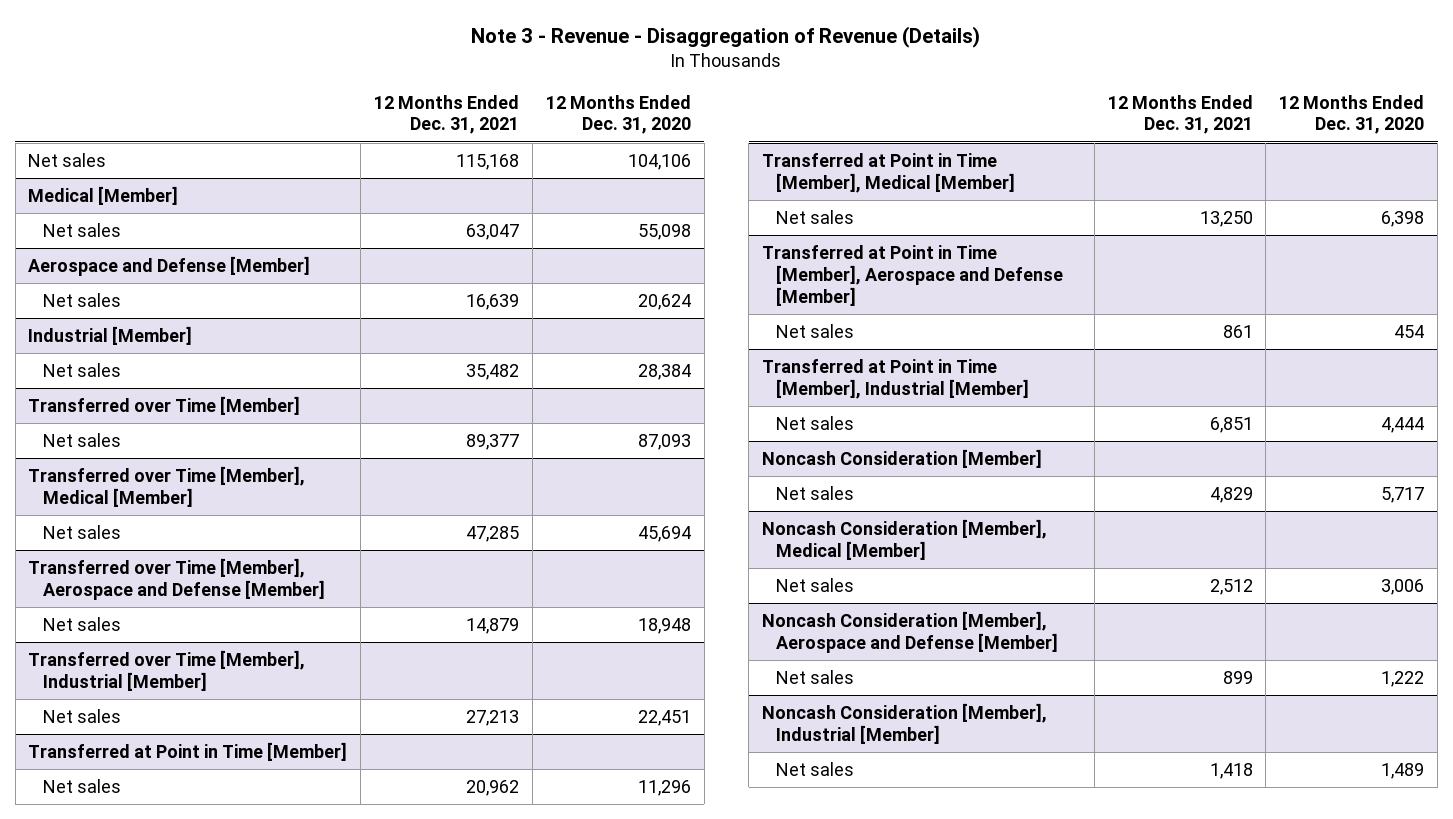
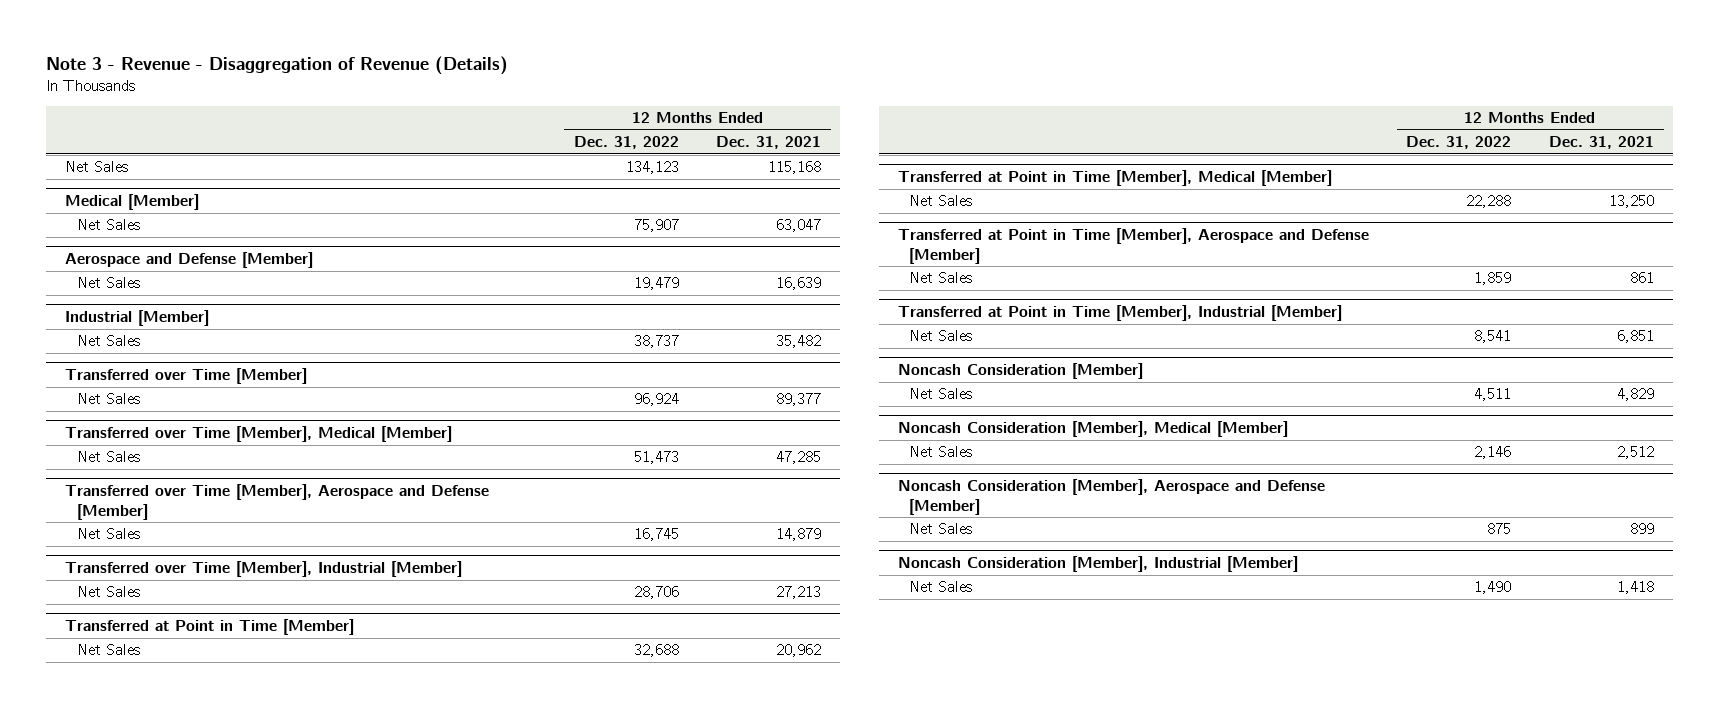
[545,94,691,135] 12 Months Ended Dec. 31, 2020 -> none
none -> [573,135,679,149] Dec. 31, 2022
[28,152,107,167] Net sales -> [64,161,128,173] Net Sales
[42,222,121,237] Net sales -> [76,219,140,231] Net Sales
[42,292,121,307] Net sales -> [76,277,140,289] Net Sales
[42,362,121,377] Net sales -> [76,335,140,347] Net Sales
[42,432,121,447] Net sales -> [76,393,140,405] Net Sales
[42,524,121,539] Net sales -> [76,451,140,463] Net Sales
[42,616,121,631] Net sales -> [76,528,140,540] Net Sales
[42,708,121,723] Net sales -> [76,586,140,598] Net Sales
[42,778,121,793] Net sales -> [76,644,140,656] Net Sales
[776,209,855,224] Net sales -> [909,195,973,207] Net Sales
[776,323,855,338] Net sales -> [909,272,973,284] Net Sales
[776,415,855,430] Net sales -> [909,330,973,342] Net Sales
[776,485,855,500] Net sales -> [909,388,973,400] Net Sales
[776,577,855,592] Net sales -> [909,446,973,458] Net Sales
[776,669,855,684] Net sales -> [909,523,973,535] Net Sales
[776,761,855,776] Net sales -> [909,581,973,593] Net Sales

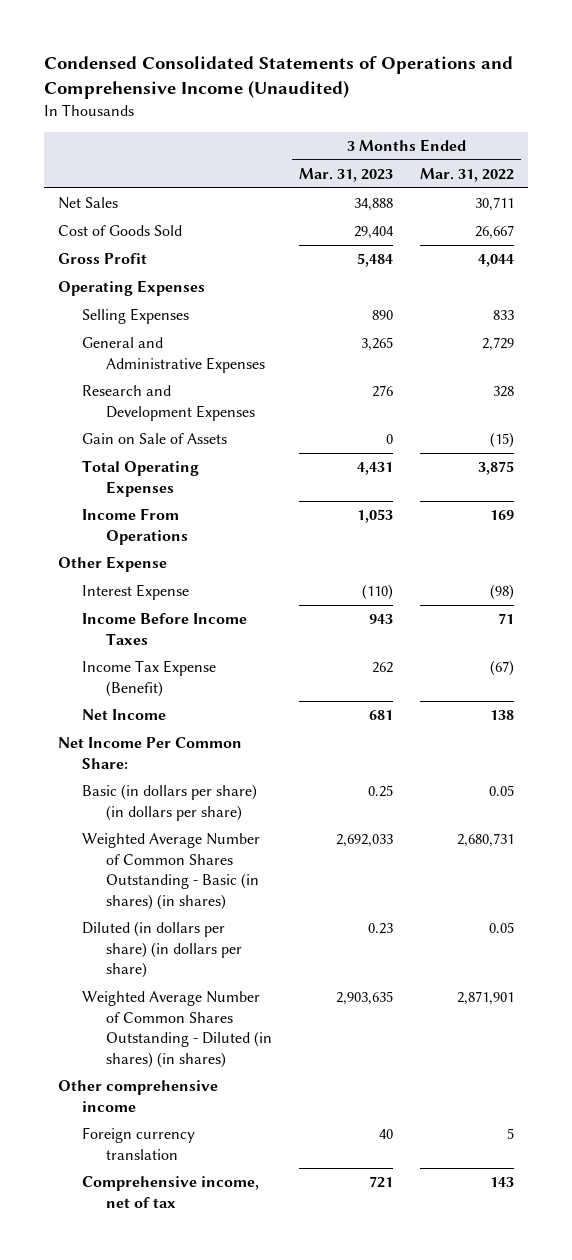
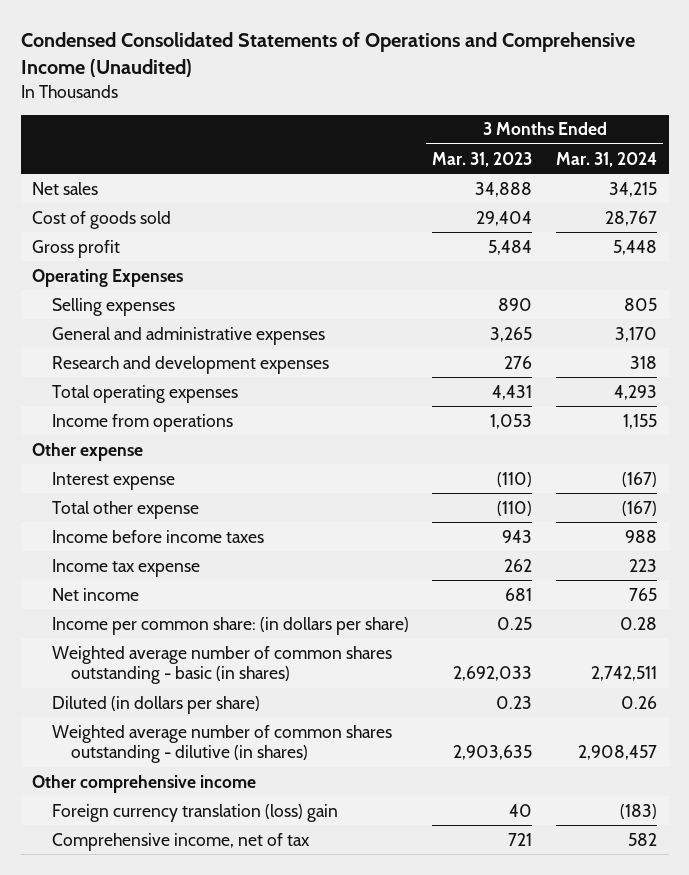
[420,167,515,182] Mar. 31, 2022 -> none
none -> [555,151,657,167] Mar. 31, 2024
[57,197,118,210] Net Sales -> [32,181,99,195] Net sales
[57,225,182,237] Cost of Goods Sold -> [32,210,172,229] Cost of goods sold
[57,253,147,265] Gross Profit -> [32,239,121,258] Gross profit
[81,433,227,445] Gain on Sale of Assets -> none
[57,737,242,769] Net Income Per Common Share: -> none
[81,308,189,325] Selling Expenses -> [51,297,175,316] Selling expenses
[81,337,265,373] General and Administrative Expenses -> [51,326,325,345] General and administrative expenses
[81,385,255,421] Research and Development Expenses -> [51,355,329,374] Research and development expenses
[81,460,199,497] Total Operating Expenses -> [51,384,238,403] Total operating expenses
[81,508,188,545] Income From Operations -> [51,413,233,432] Income from operations
[57,556,167,573] Other Expense -> [32,442,144,461] Other expense
[81,584,189,601] Interest Expense -> [51,471,175,490] Interest expense
none -> [51,500,199,519] Total other expense
[81,613,247,645] Income Before Income Taxes -> [51,529,264,543] Income before income taxes
[81,660,216,697] Income Tax Expense (Benefit) -> [51,558,200,577] Income tax expense
[81,709,166,721] Net Income -> [51,587,139,601] Net income
[81,784,257,821] Basic (in dollars per share) (in dollars per share) -> [51,616,409,635] Income per common share: (in dollars per share)
[81,833,260,910] Weighted Average Number of Common Shares Outstanding - Basic (in shares) (in shares) -> [51,645,392,685] Weighted average number of common shares outstanding - basic (in shares)
[81,921,242,979] Diluted (in dollars per share) (in dollars per share) -> [51,695,260,714] Diluted (in dollars per share)
[81,991,272,1068] Weighted Average Number of Common Shares Outstanding - Diluted (in shares) (in shares) -> [51,724,392,764] Weighted average number of common shares outstanding - dilutive (in shares)
[81,1127,195,1160] Foreign currency translation -> [51,803,338,822] Foreign currency translation (loss) gain

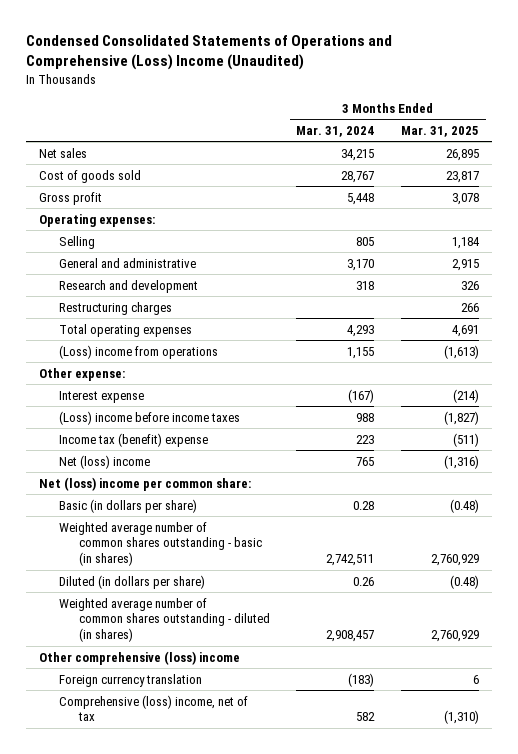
[20,32,635,78] Condensed Consolidated Statements of Operations and Comprehensive Income (Unaudited) -> [25,35,392,71] Condensed Consolidated Statements of Operations and Comprehensive (Loss) Income (Unaudited)
[432,151,533,167] Mar. 31, 2023 -> none
none -> [400,125,479,137] Mar. 31, 2025
[32,268,184,287] Operating Expenses -> [39,213,156,227] Operating expenses:
[51,297,175,316] Selling expenses -> [59,235,96,249] Selling
[51,326,325,345] General and administrative expenses -> [59,257,197,268] General and administrative
[51,355,329,374] Research and development expenses -> [59,279,199,293] Research and development
none -> [59,301,173,315] Restructuring charges
[51,413,233,432] Income from operations -> [59,344,219,359] (Loss) income from operations
[32,442,144,461] Other expense -> [39,367,126,381] Other expense:
[51,500,199,519] Total other expense -> none
[51,529,264,543] Income before income taxes -> [59,410,241,425] (Loss) income before income taxes
[51,558,200,577] Income tax expense -> [59,432,209,447] Income tax (benefit) expense
[51,587,139,601] Net income -> [59,454,151,469] Net (loss) income
none -> [39,476,252,491] Net (loss) income per common share:
[51,616,409,635] Income per common share: (in dollars per share) -> [59,498,198,513] Basic (in dollars per share)
[51,724,392,764] Weighted average number of common shares outstanding - dilutive (in shares) -> [59,597,270,643] Weighted average number of common shares outstanding - diluted (in shares)
[32,774,257,793] Other comprehensive income -> [39,650,241,665] Other comprehensive (loss) income
[51,803,338,822] Foreign currency translation (loss) gain -> [59,673,203,687] Foreign currency translation
[51,832,310,851] Comprehensive income, net of tax -> [59,694,249,722] Comprehensive (loss) income, net of tax

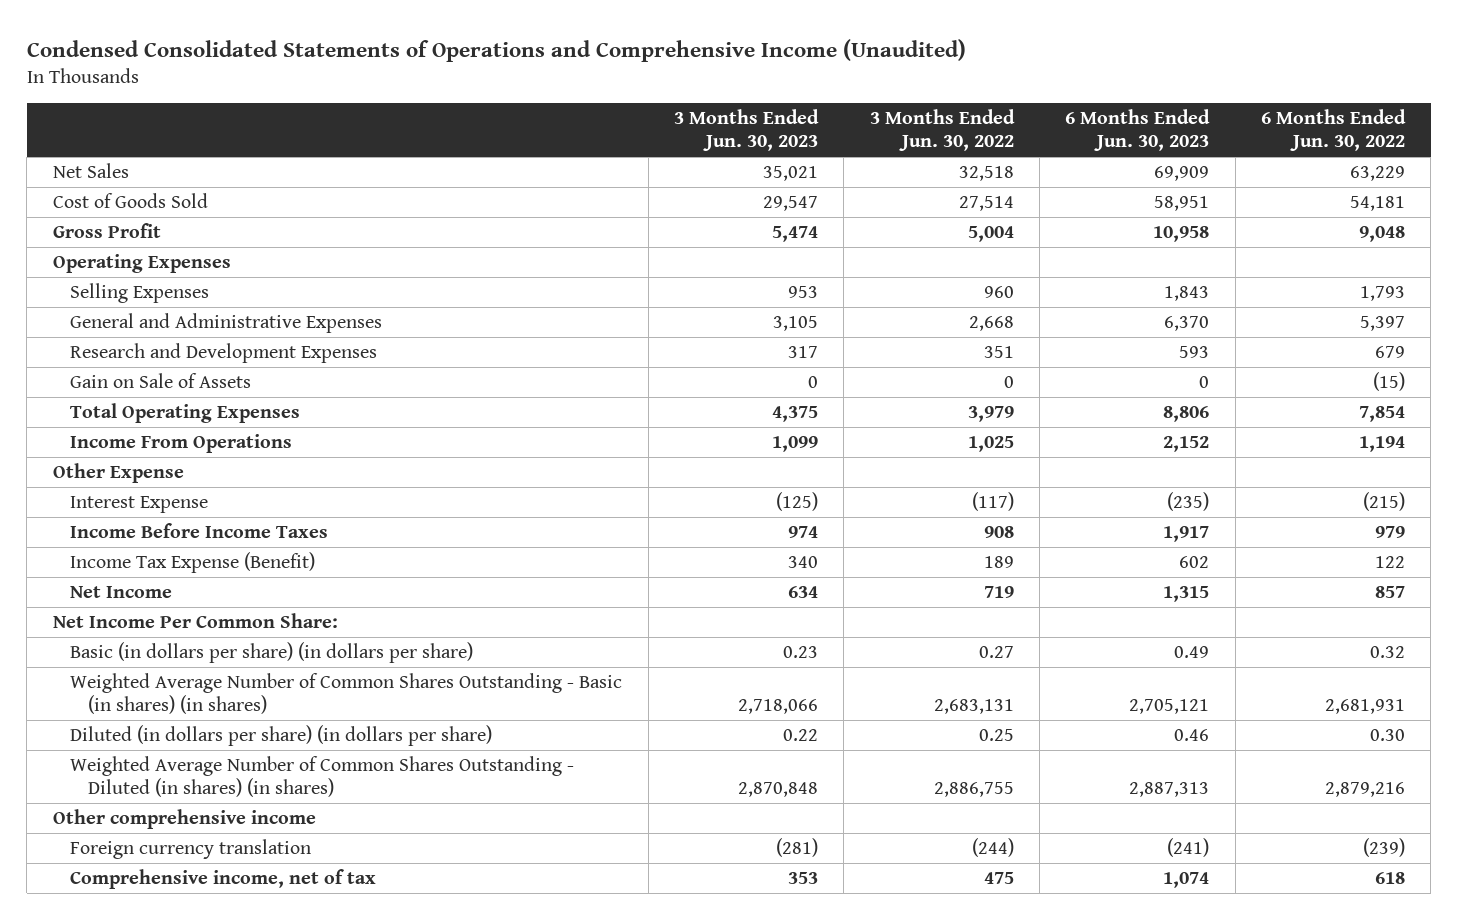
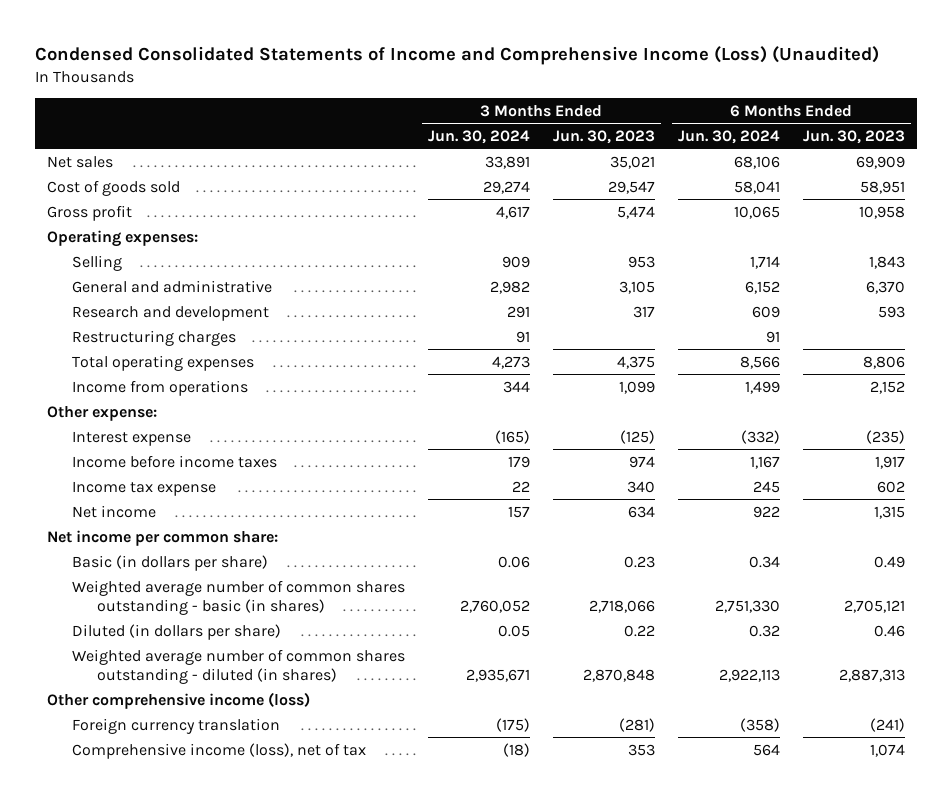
[26,39,966,63] Condensed Consolidated Statements of Operations and Comprehensive Income (Unaudited) -> [35,46,880,66] Condensed Consolidated Statements of Income and Comprehensive Income (Loss) (Unaudited)
[869,109,1015,151] 3 Months Ended Jun. 30, 2022 -> none
[1260,109,1406,151] 6 Months Ended Jun. 30, 2022 -> none
none -> [427,129,530,144] Jun. 30, 2024
none -> [677,129,780,144] Jun. 30, 2024
[70,373,252,389] Gain on Sale of Assets -> none
[52,163,129,179] Net Sales -> [46,155,113,168] Net sales
[52,193,208,209] Cost of Goods Sold -> [46,179,180,196] Cost of goods sold
[52,223,161,239] Gross Profit -> [46,204,132,221] Gross profit
[52,254,231,274] Operating Expenses -> [46,229,198,247] Operating expenses:
[70,283,210,304] Selling Expenses -> [71,254,122,271] Selling
[70,313,383,334] General and Administrative Expenses -> [71,279,272,293] General and administrative
[70,343,378,364] Research and Development Expenses -> [71,305,269,321] Research and development
none -> [71,329,236,346] Restructuring charges
[70,403,301,424] Total Operating Expenses -> [71,354,254,371] Total operating expenses
[70,434,293,454] Income From Operations -> [71,379,248,396] Income from operations
[52,463,184,484] Other Expense -> [46,405,157,421] Other expense:
[70,496,209,514] Interest Expense -> [71,430,191,446] Interest expense
[70,523,329,539] Income Before Income Taxes -> [71,454,277,468] Income before income taxes
[70,552,316,574] Income Tax Expense (Benefit) -> [71,480,216,496] Income tax expense
[70,586,173,599] Net Income -> [71,504,156,518] Net income
[52,613,338,629] Net Income Per Common Share: -> [46,529,278,546] Net income per common share:
[70,642,474,664] Basic (in dollars per share) (in dollars per share) -> [71,554,268,571] Basic (in dollars per share)
[70,673,623,714] Weighted Average Number of Common Shares Outstanding - Basic (in shares) (in shares) -> [71,579,405,615] Weighted average number of common shares outstanding - basic (in shares)
[70,725,493,747] Diluted (in dollars per share) (in dollars per share) -> [71,623,281,640] Diluted (in dollars per share)
[70,756,575,797] Weighted Average Number of Common Shares Outstanding - Diluted (in shares) (in shares) -> [71,648,405,684] Weighted average number of common shares outstanding - diluted (in shares)
[52,809,316,830] Other comprehensive income -> [46,691,310,709] Other comprehensive income (loss)
[70,869,377,890] Comprehensive income, net of tax -> [71,742,366,759] Comprehensive income (loss), net of tax

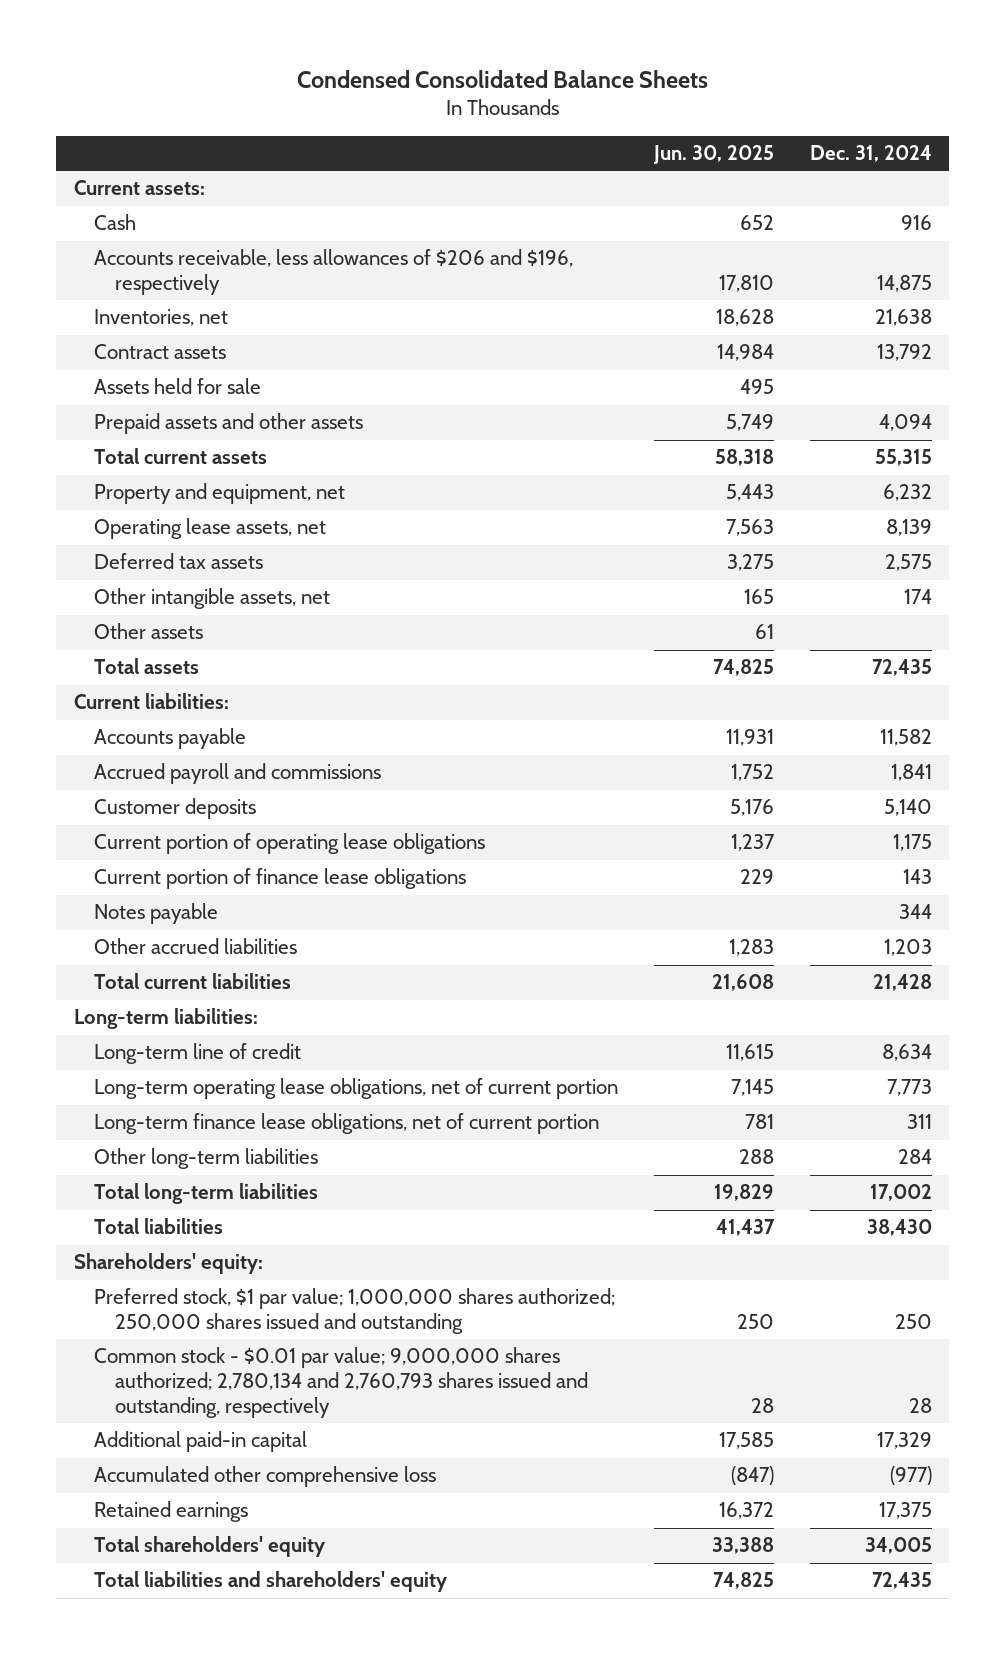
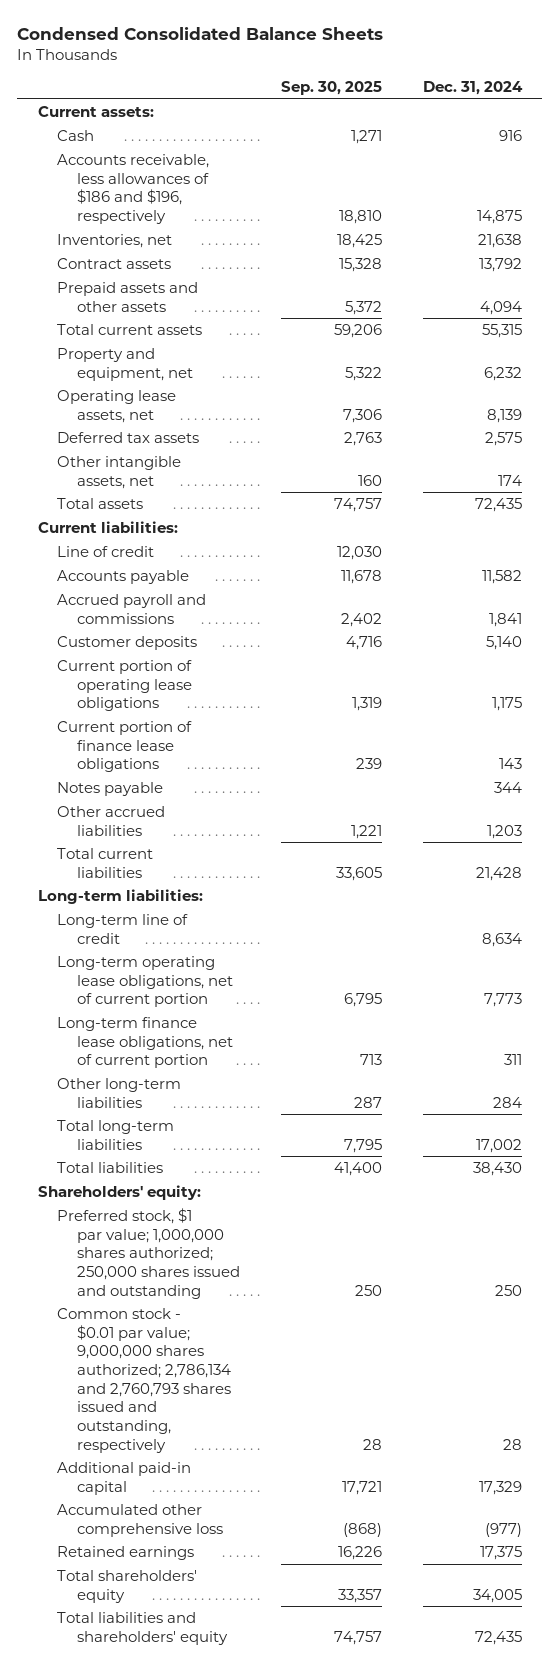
[652,145,774,165] Jun. 30, 2025 -> none
none -> [280,81,382,96] Sep. 30, 2025
[94,249,574,296] Accounts receivable, less allowances of $206 and $196, respectively -> [57,153,210,225] Accounts receivable, less allowances of $186 and $196, respectively
[94,378,262,395] Assets held for sale -> none
[94,623,204,640] Other assets -> none
none -> [57,545,155,557] Line of credit
[94,1347,588,1418] Common stock - $0.01 par value; 9,000,000 shares authorized; 2,780,134 and 2,760,793 shares issued and outstanding, respectively -> [57,1307,231,1453] Common stock - $0.01 par value; 9,000,000 shares authorized; 2,786,134 and 2,760,793 shares issued and outstanding, respectively

